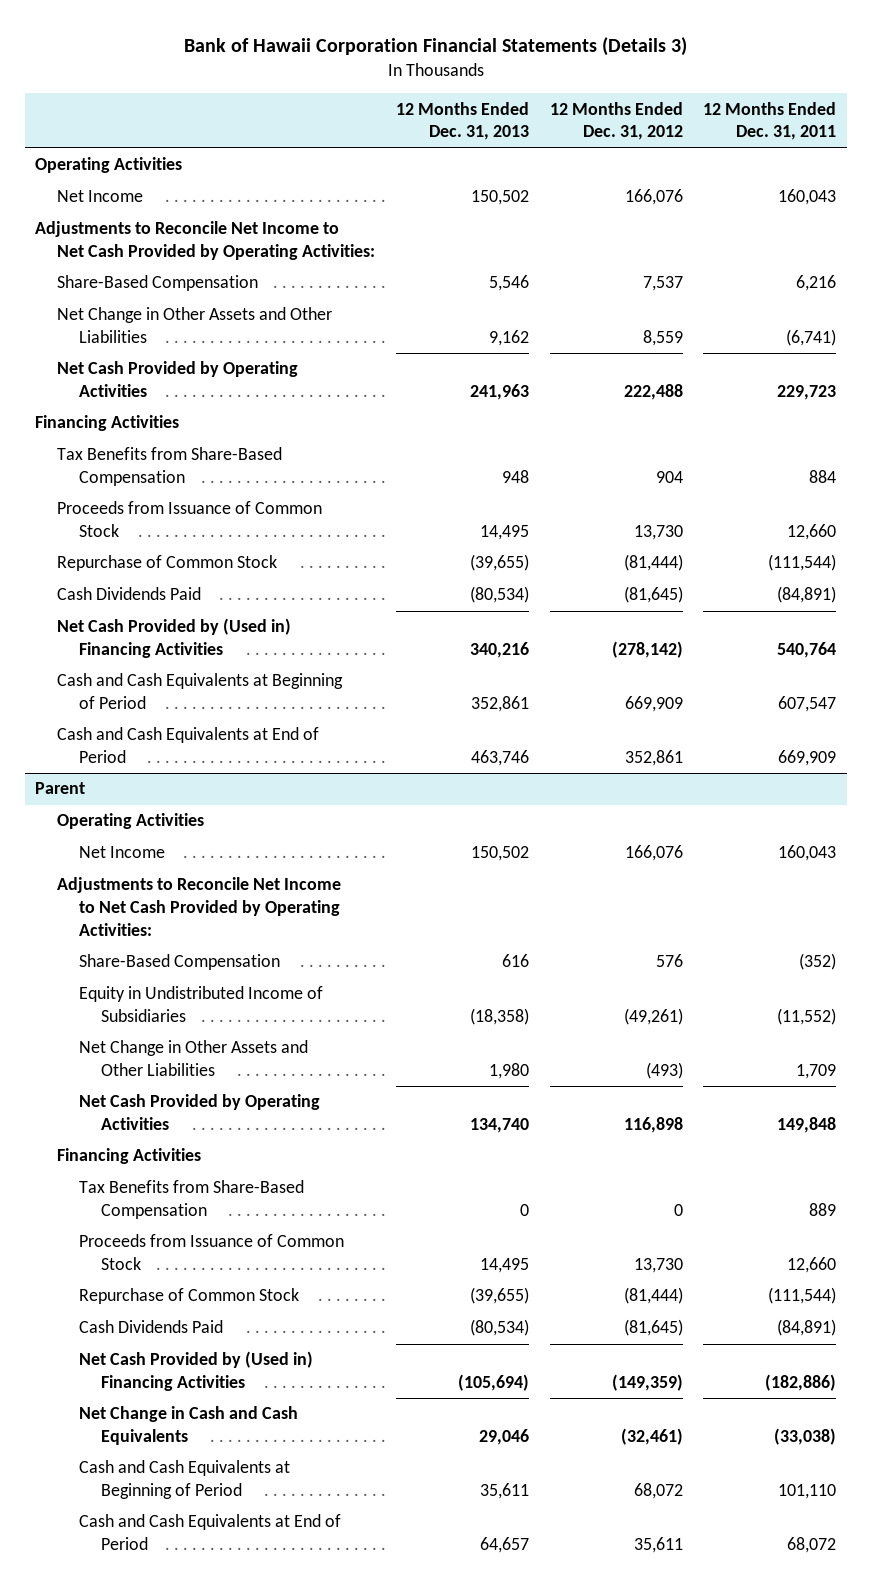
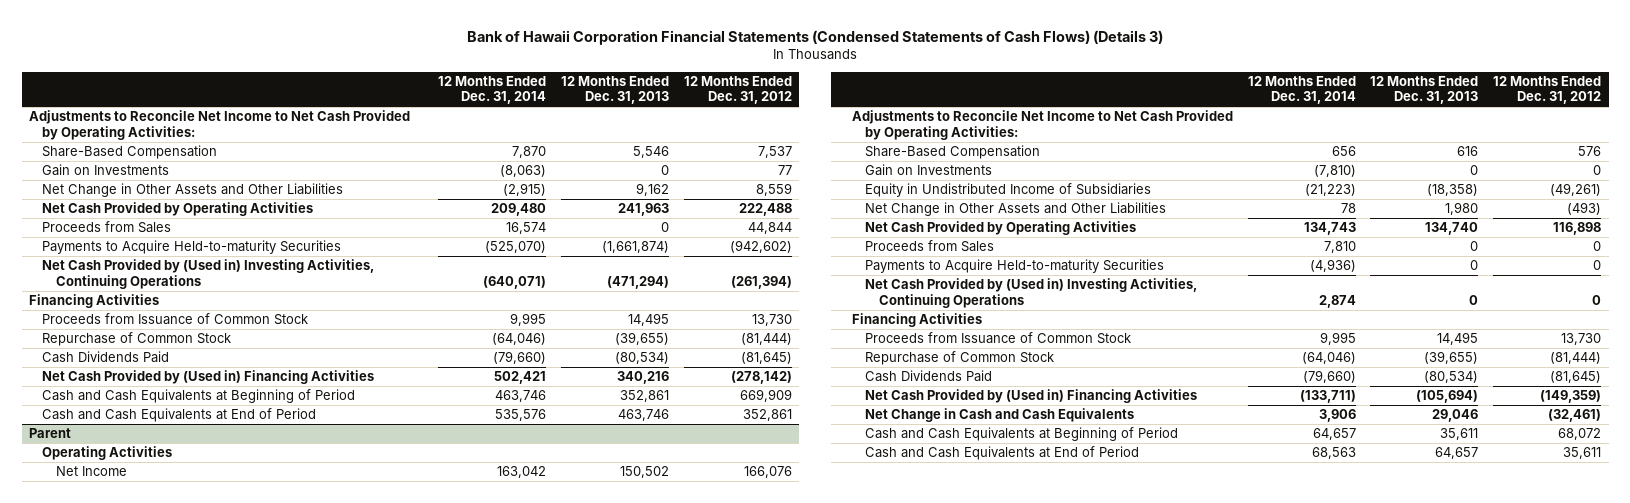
[183,37,687,57] Bank of Hawaii Corporation Financial Statements (Details 3) -> [467,29,1164,45] Bank of Hawaii Corporation Financial Statements (Condensed Statements of Cash Flows) (Details 3)
[703,101,837,141] 12 Months Ended Dec. 31, 2011 -> none
none -> [438,75,547,105] 12 Months Ended Dec. 31, 2014
[35,157,183,174] Operating Activities -> none
[57,190,144,203] Net Income -> none
none -> [42,164,170,177] Gain on Investments
none -> [42,221,172,234] Proceeds from Sales
none -> [42,240,342,255] Payments to Acquire Held-to-maturity Securities
none -> [42,259,375,289] Net Cash Provided by (Used in) Investing Activities, Continuing Operations
[57,447,283,487] Tax Benefits from Share-Based Compensation -> none
none -> [865,164,993,177] Gain on Investments
none -> [865,240,995,253] Proceeds from Sales
none -> [865,259,1165,274] Payments to Acquire Held-to-maturity Securities
none -> [865,278,1198,308] Net Cash Provided by (Used in) Investing Activities, Continuing Operations
[79,1180,305,1220] Tax Benefits from Share-Based Compensation -> none

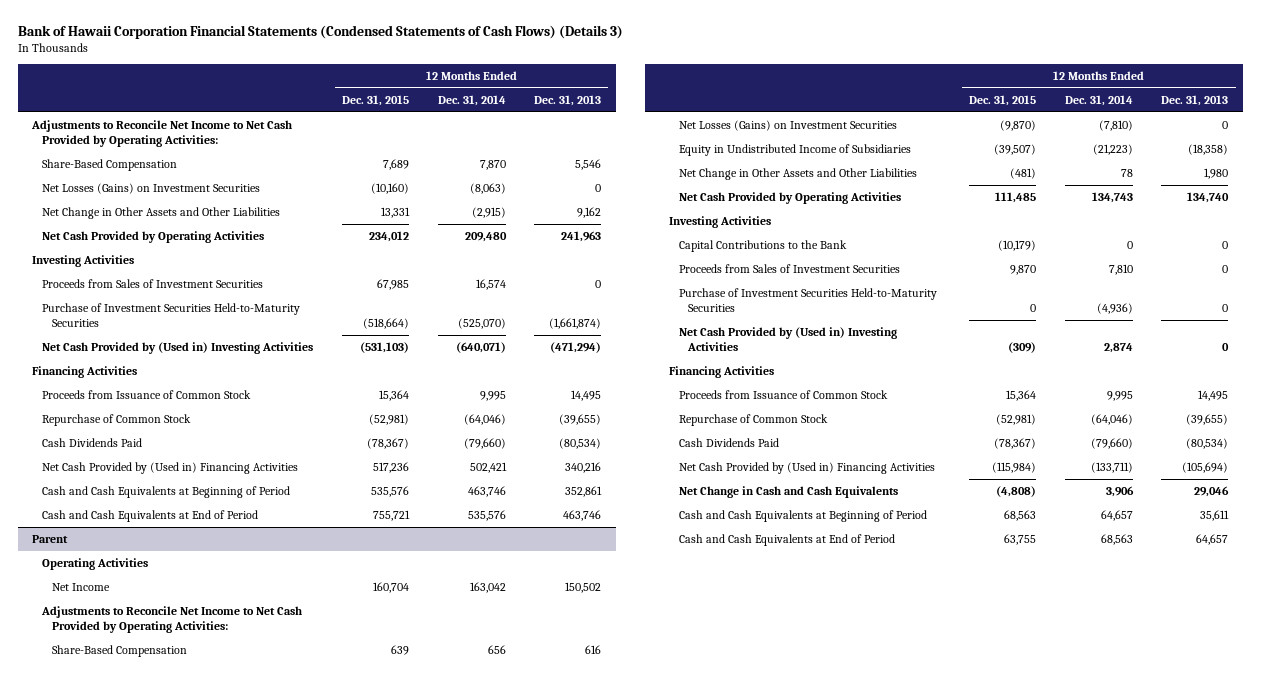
[683,75,792,105] 12 Months Ended Dec. 31, 2012 -> none
none -> [341,94,409,106] Dec. 31, 2015
[42,164,170,177] Gain on Investments -> [41,182,260,194] Net Losses (Gains) on Investment Securities
none -> [32,254,135,267] Investing Activities
[42,221,172,234] Proceeds from Sales -> [41,278,263,288] Proceeds from Sales of Investment Securities
[42,240,342,255] Payments to Acquire Held-to-maturity Securities -> [41,302,300,327] Purchase of Investment Securities Held-to-Maturity Securities
[42,259,375,289] Net Cash Provided by (Used in) Investing Activities, Continuing Operations -> [41,341,313,354] Net Cash Provided by (Used in) Investing Activities
[865,164,993,177] Gain on Investments -> [678,119,897,131] Net Losses (Gains) on Investment Securities
none -> [669,215,772,228] Investing Activities
none -> [678,239,847,252] Capital Contributions to the Bank
[865,240,995,253] Proceeds from Sales -> [678,263,900,273] Proceeds from Sales of Investment Securities
[865,259,1165,274] Payments to Acquire Held-to-maturity Securities -> [678,287,937,312] Purchase of Investment Securities Held-to-Maturity Securities
[865,278,1198,308] Net Cash Provided by (Used in) Investing Activities, Continuing Operations -> [678,326,897,351] Net Cash Provided by (Used in) Investing Activities

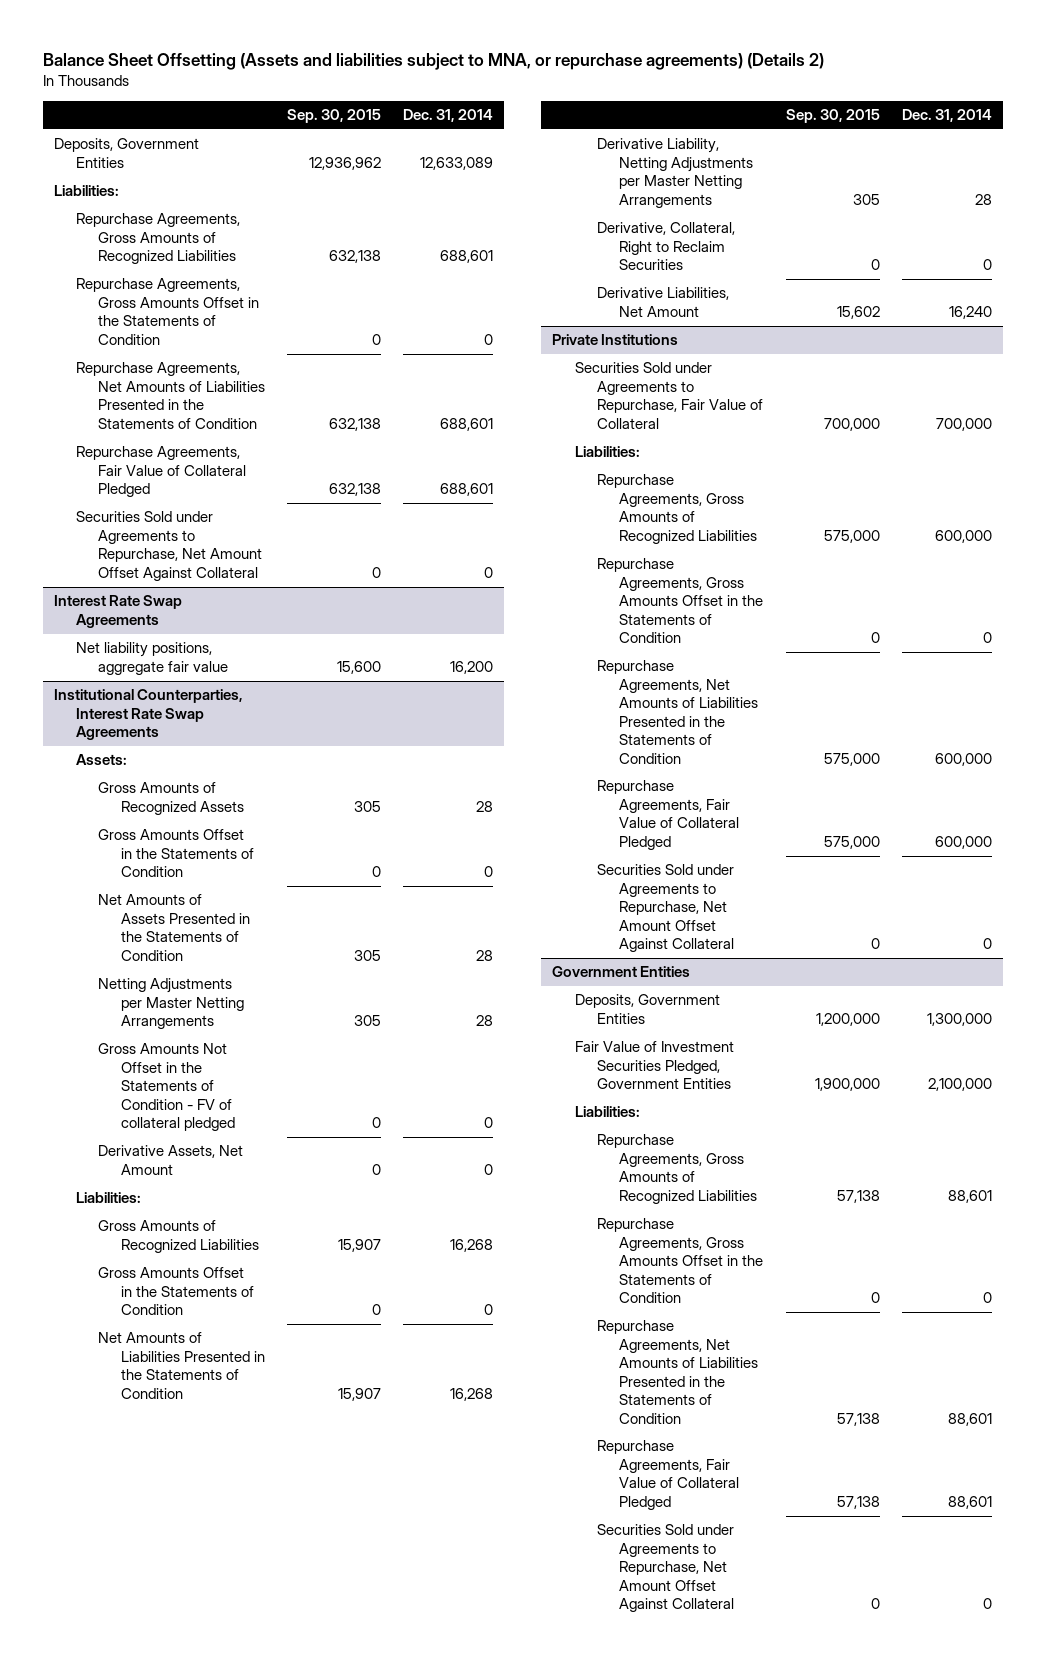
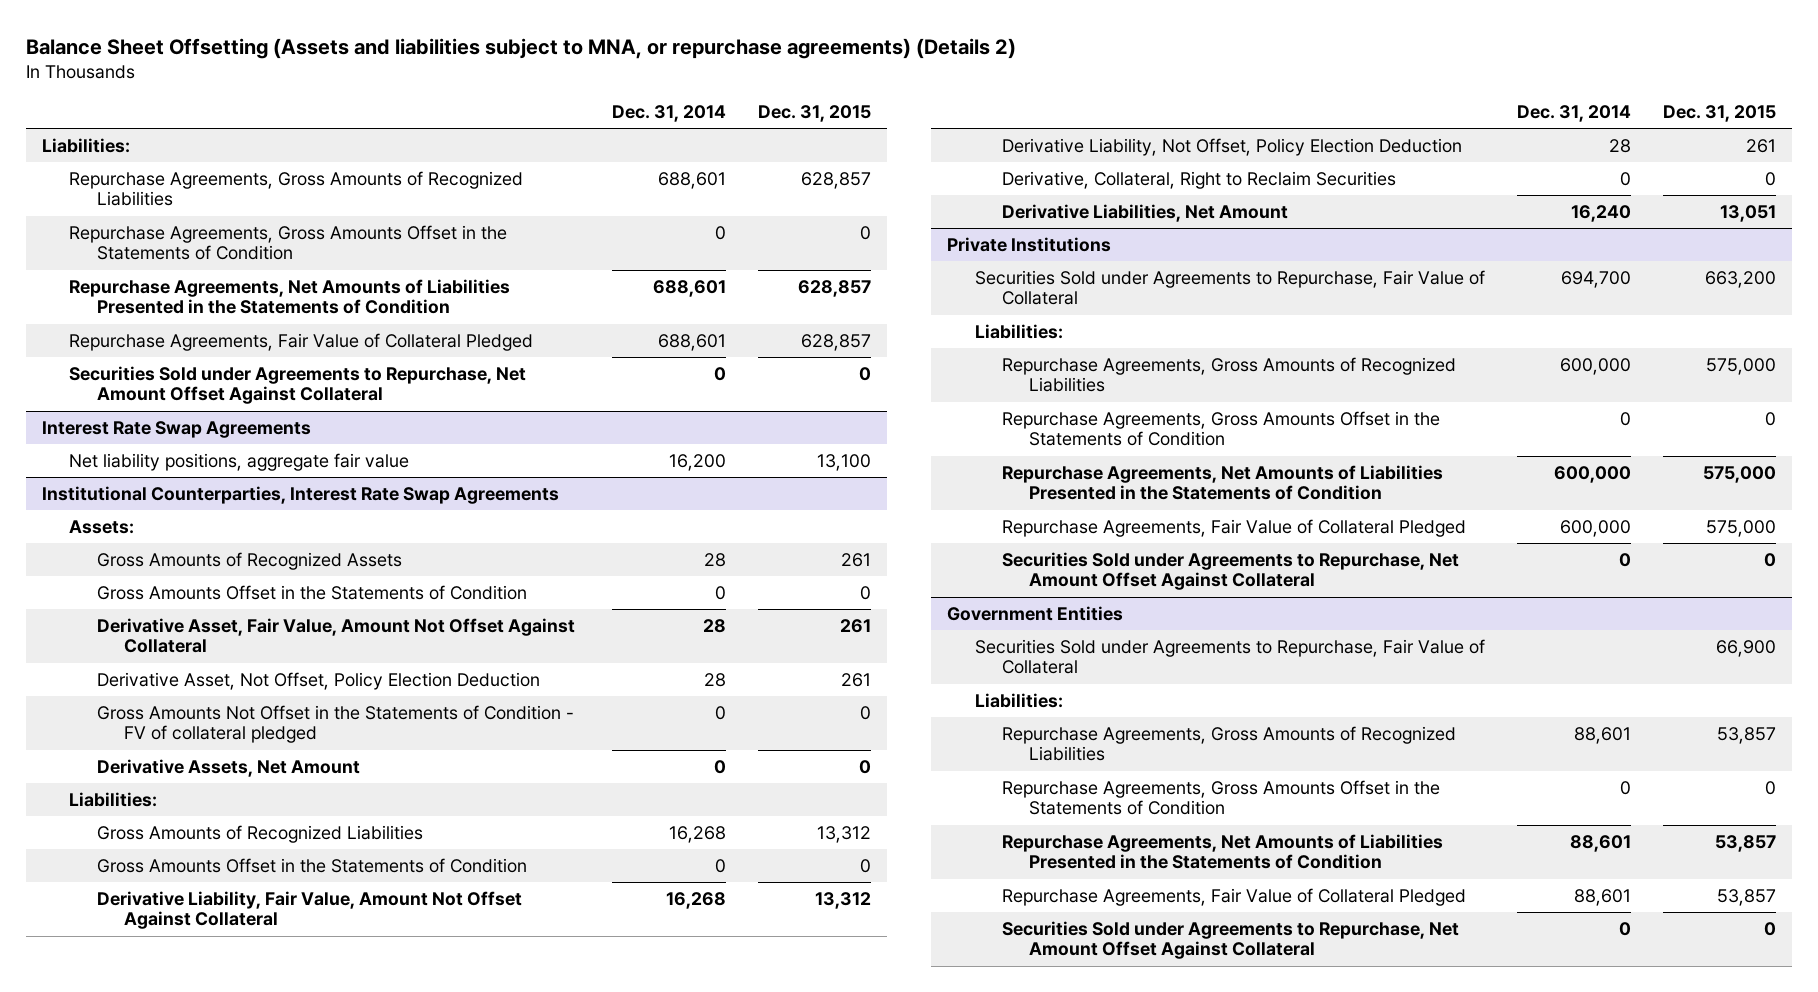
[287,109,382,124] Sep. 30, 2015 -> none
none -> [757,105,871,123] Dec. 31, 2015
[53,138,199,168] Deposits, Government Entities -> none
[98,894,250,961] Net Amounts of Assets Presented in the Statements of Condition -> [96,617,575,654] Derivative Asset, Fair Value, Amount Not Offset Against Collateral
[98,978,244,1030] Netting Adjustments per Master Netting Arrangements -> [96,671,540,690] Derivative Asset, Not Offset, Policy Election Deduction
[98,1332,265,1399] Net Amounts of Liabilities Presented in the Statements of Condition -> [96,890,522,930] Derivative Liability, Fair Value, Amount Not Offset Against Collateral
[596,138,754,208] Derivative Liability, Netting Adjustments per Master Netting Arrangements -> [1001,137,1462,156] Derivative Liability, Not Offset, Policy Election Deduction
[935,417,992,431] 700,000 -> [1560,270,1631,288] 694,700
[574,994,720,1024] Deposits, Government Entities -> none
[574,1041,734,1090] Fair Value of Investment Securities Pledged, Government Entities -> none
none -> [974,638,1485,675] Securities Sold under Agreements to Repurchase, Fair Value of Collateral

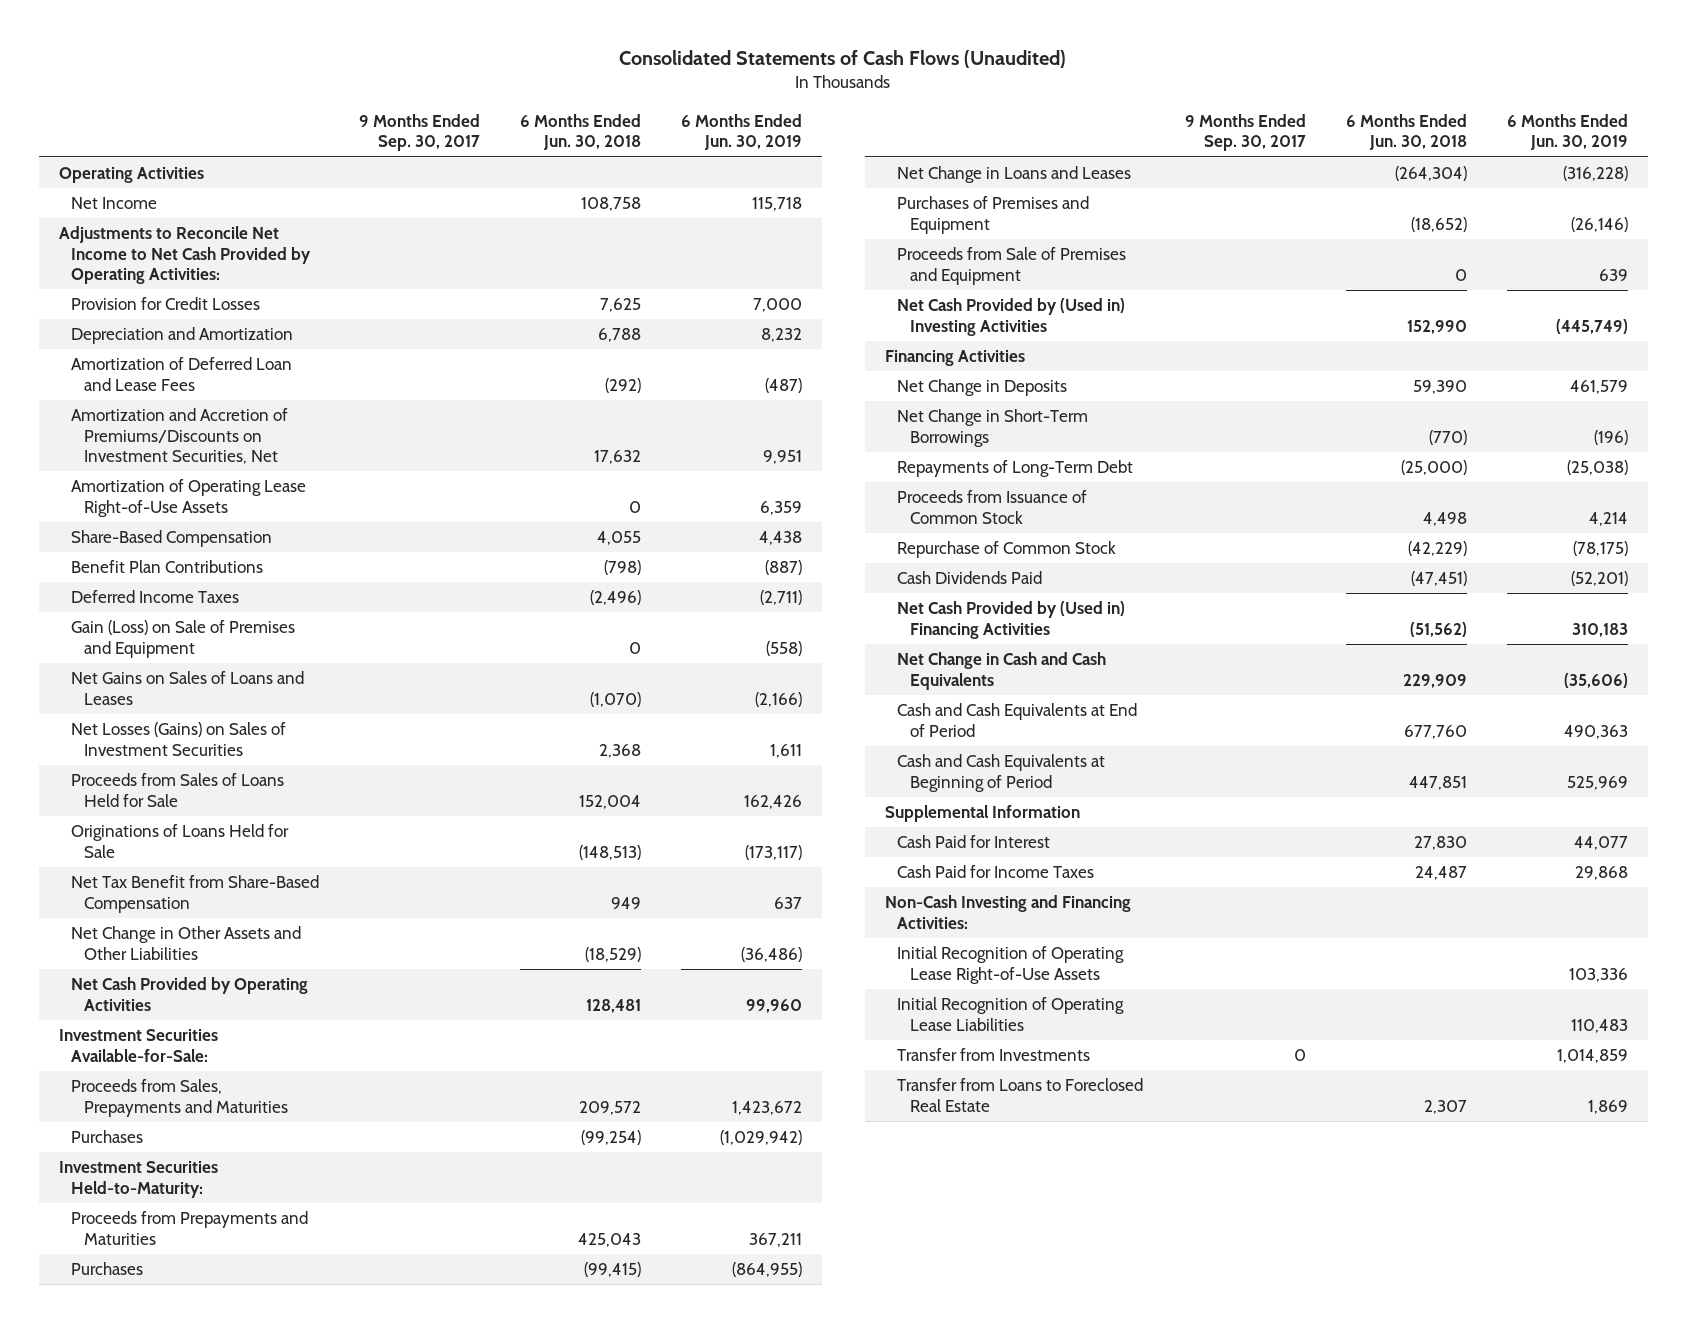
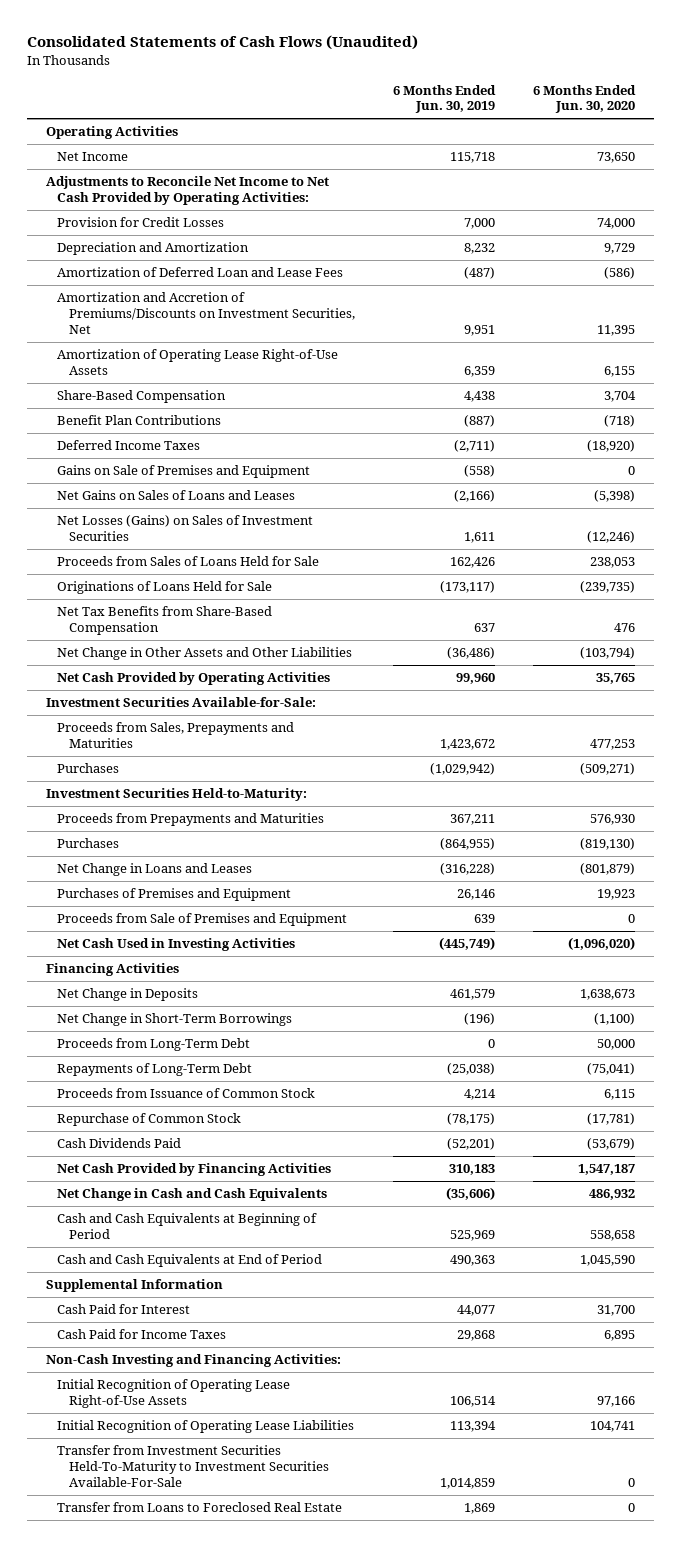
[359,113,481,152] 9 Months Ended Sep. 30, 2017 -> none
[520,113,642,151] 6 Months Ended Jun. 30, 2018 -> none
none -> [532,84,636,114] 6 Months Ended Jun. 30, 2020
[71,620,296,658] Gain (Loss) on Sale of Premises and Equipment -> [57,465,311,479] Gains on Sale of Premises and Equipment
[71,875,320,913] Net Tax Benefit from Share-Based Compensation -> [57,606,273,635] Net Tax Benefits from Share-Based Compensation
[1571,216,1629,232] (26,146) -> [456,889,495,901] 26,146
[897,298,1126,336] Net Cash Provided by (Used in) Investing Activities -> [57,938,296,952] Net Cash Used in Investing Activities
none -> [57,1038,251,1052] Proceeds from Long-Term Debt
[897,601,1126,639] Net Cash Provided by (Used in) Financing Activities -> [57,1163,332,1177] Net Cash Provided by Financing Activities
[897,703,1138,737] Cash and Cash Equivalents at End of Period -> [57,1254,323,1268] Cash and Cash Equivalents at End of Period
[1569,967,1629,982] 103,336 -> [449,1395,496,1407] 106,514
[1571,1018,1629,1033] 110,483 -> [449,1421,496,1433] 113,394
[897,1048,1091,1062] Transfer from Investments -> [57,1445,329,1487] Transfer from Investment Securities Held-To-Maturity to Investment Securities Available-For-Sale

